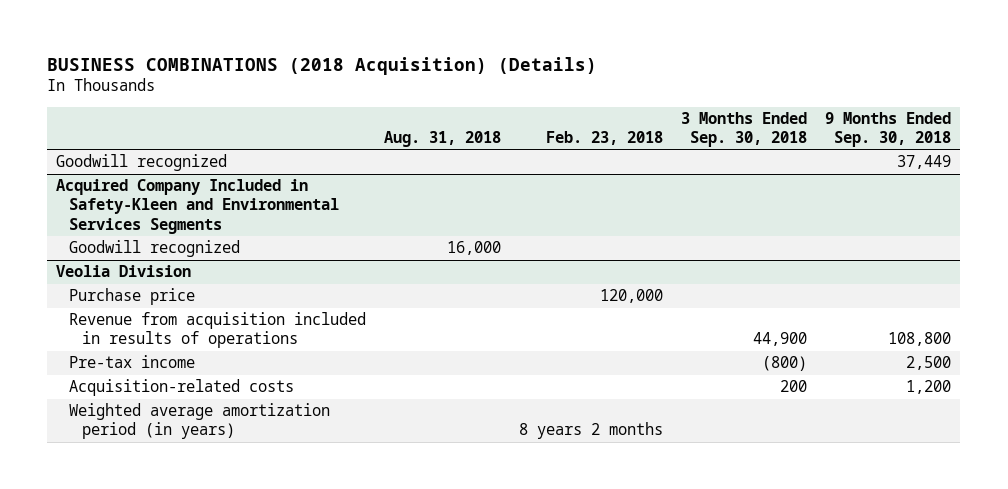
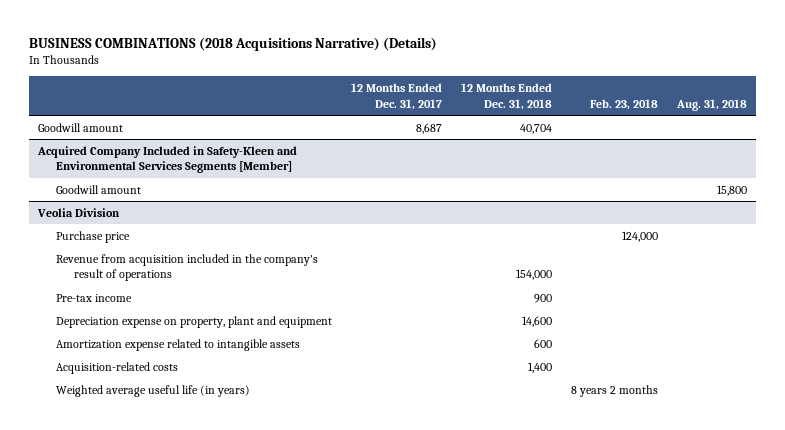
[47,56,598,75] BUSINESS COMBINATIONS (2018 Acquisition) (Details) -> [28,36,437,51] BUSINESS COMBINATIONS (2018 Acquisitions Narrative) (Details)
[681,112,808,148] 3 Months Ended Sep. 30, 2018 -> none
[825,112,952,148] 9 Months Ended Sep. 30, 2018 -> none
none -> [351,83,443,110] 12 Months Ended Dec. 31, 2017
none -> [461,83,553,110] 12 Months Ended Dec. 31, 2018
[56,154,228,172] Goodwill recognized -> [38,122,124,132] Goodwill amount
[56,179,340,234] Acquired Company Included in Safety-Kleen and Environmental Services Segments -> [37,145,298,174] Acquired Company Included in Safety-Kleen and Environmental Services Segments [Member]
[69,240,241,258] Goodwill recognized -> [56,184,142,194] Goodwill amount
[447,241,502,256] 16,000 -> [717,184,748,196] 15,800
[600,289,664,304] 120,000 -> [622,230,659,242] 124,000
[69,312,367,349] Revenue from acquisition included in results of operations -> [56,253,319,282] Revenue from acquisition included in the company's result of operations
none -> [56,315,333,328] Depreciation expense on property, plant and equipment
none -> [56,338,301,351] Amortization expense related to intangible assets
[69,403,331,440] Weighted average amortization period (in years) -> [56,384,251,397] Weighted average useful life (in years)

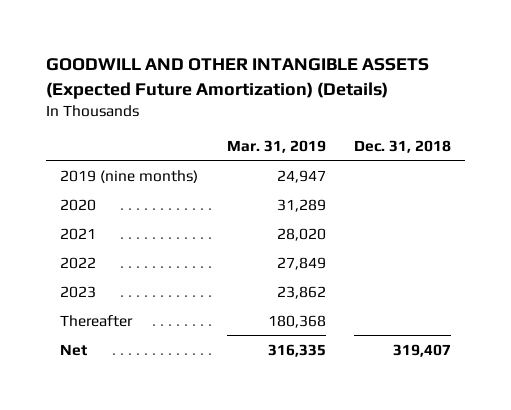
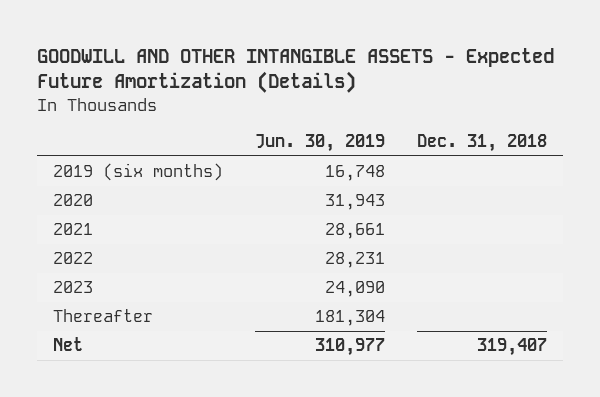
[45,58,429,99] GOODWILL AND OTHER INTANGIBLE ASSETS (Expected Future Amortization) (Details) -> [36,47,554,94] GOODWILL AND OTHER INTANGIBLE ASSETS - Expected Future Amortization (Details)
[226,139,326,153] Mar. 31, 2019 -> none
none -> [255,134,386,153] Jun. 30, 2019
[60,169,199,183] 2019 (nine months) -> [53,163,224,182] 2019 (six months)

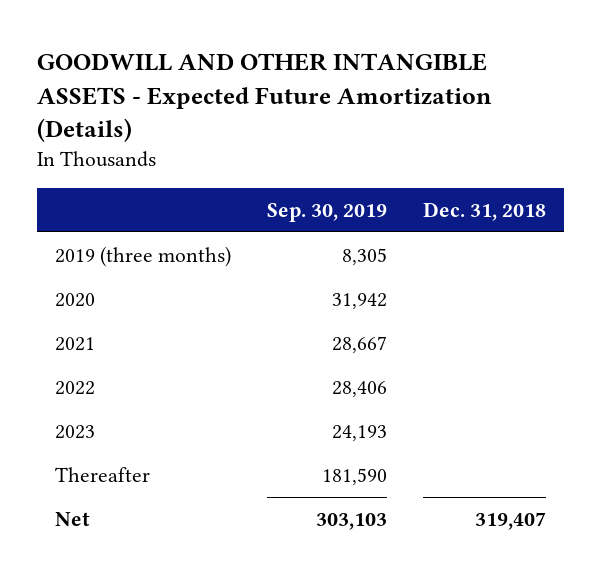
[255,134,386,153] Jun. 30, 2019 -> none
none -> [266,202,387,222] Sep. 30, 2019
[53,163,224,182] 2019 (six months) -> [54,245,231,267] 2019 (three months)

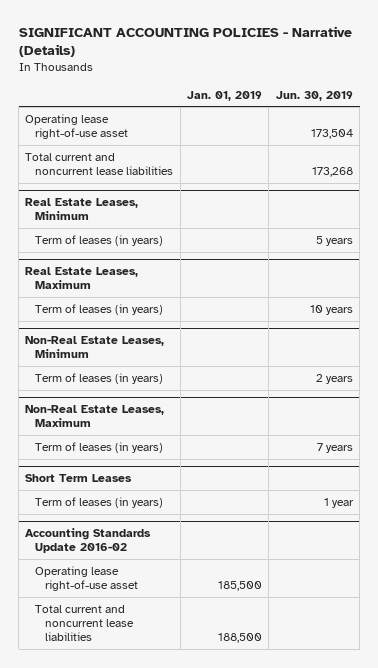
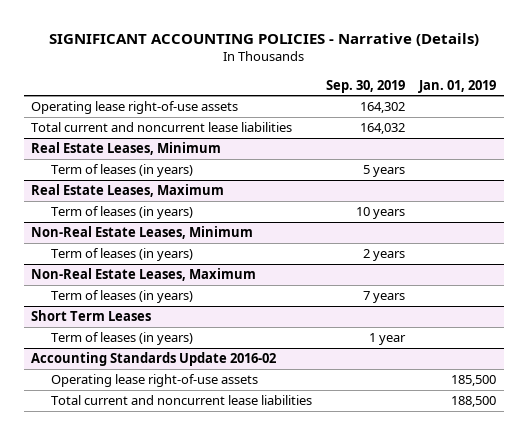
[275,90,353,101] Jun. 30, 2019 -> none
none -> [326,79,406,93] Sep. 30, 2019
[25,113,129,139] Operating lease right-of-use asset -> [30,101,238,115] Operating lease right-of-use assets
[35,565,138,591] Operating lease right-of-use asset -> [51,374,259,388] Operating lease right-of-use assets

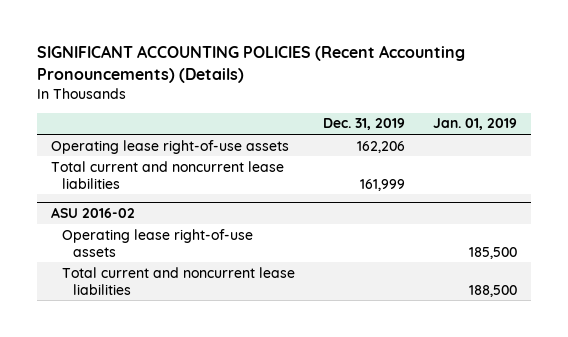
[48,32,479,46] SIGNIFICANT ACCOUNTING POLICIES - Narrative (Details) -> [36,45,465,84] SIGNIFICANT ACCOUNTING POLICIES (Recent Accounting Pronouncements) (Details)
[326,79,406,93] Sep. 30, 2019 -> none
none -> [322,118,405,131] Dec. 31, 2019
[30,142,221,156] Real Estate Leases, Minimum -> none
[51,164,194,178] Term of leases (in years) -> none
[30,184,224,198] Real Estate Leases, Maximum -> none
[51,206,194,220] Term of leases (in years) -> none
[30,226,253,240] Non-Real Estate Leases, Minimum -> none
[51,248,194,262] Term of leases (in years) -> none
[30,268,256,282] Non-Real Estate Leases, Maximum -> none
[51,290,194,304] Term of leases (in years) -> none
[30,310,151,322] Short Term Leases -> none
[51,332,194,346] Term of leases (in years) -> none
[30,352,276,367] Accounting Standards Update 2016-02 -> [50,207,135,219] ASU 2016-02

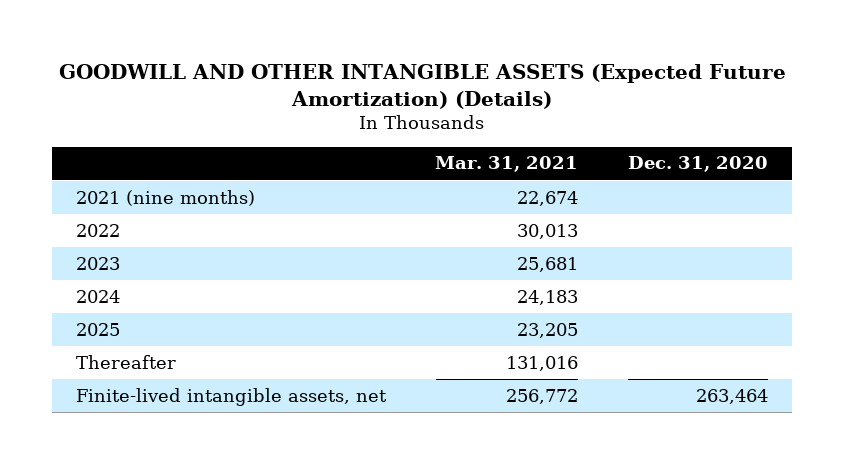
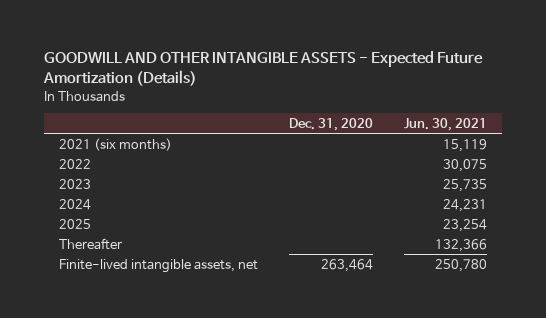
[59,63,787,109] GOODWILL AND OTHER INTANGIBLE ASSETS (Expected Future Amortization) (Details) -> [42,51,483,87] GOODWILL AND OTHER INTANGIBLE ASSETS - Expected Future Amortization (Details)
[435,156,579,173] Mar. 31, 2021 -> none
none -> [403,117,487,131] Jun. 30, 2021
[76,189,256,206] 2021 (nine months) -> [59,137,173,151] 2021 (six months)

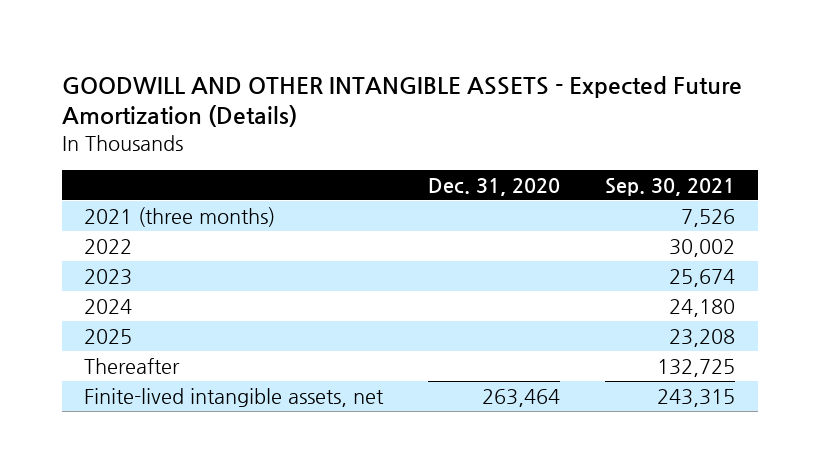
[403,117,487,131] Jun. 30, 2021 -> none
none -> [605,177,736,196] Sep. 30, 2021
[59,137,173,151] 2021 (six months) -> [84,206,276,227] 2021 (three months)

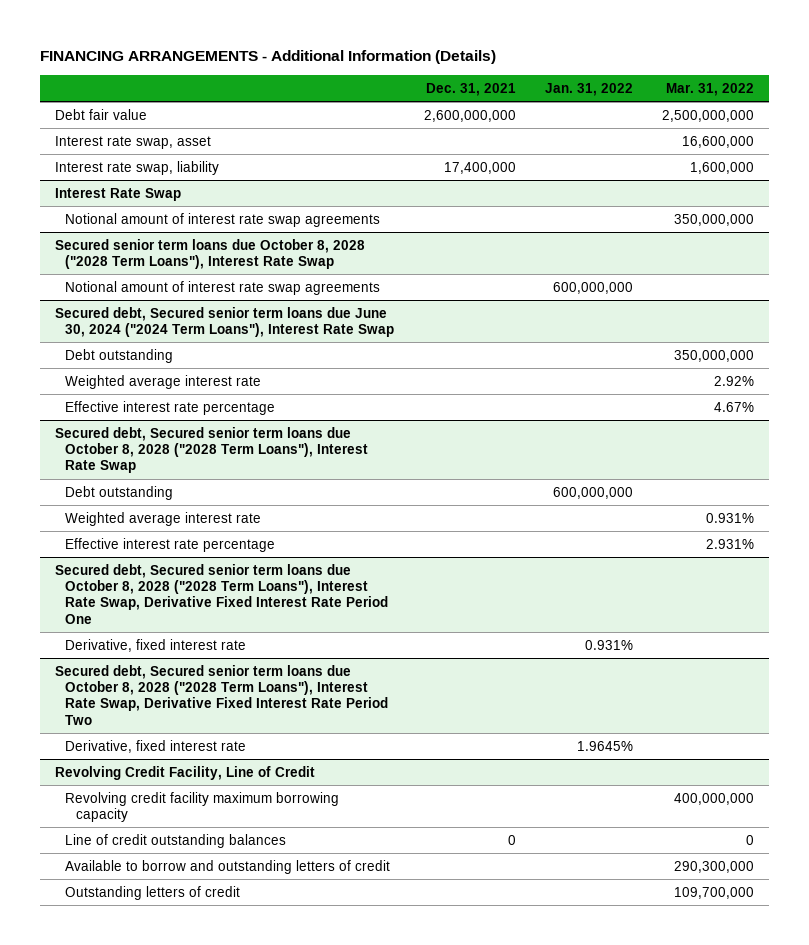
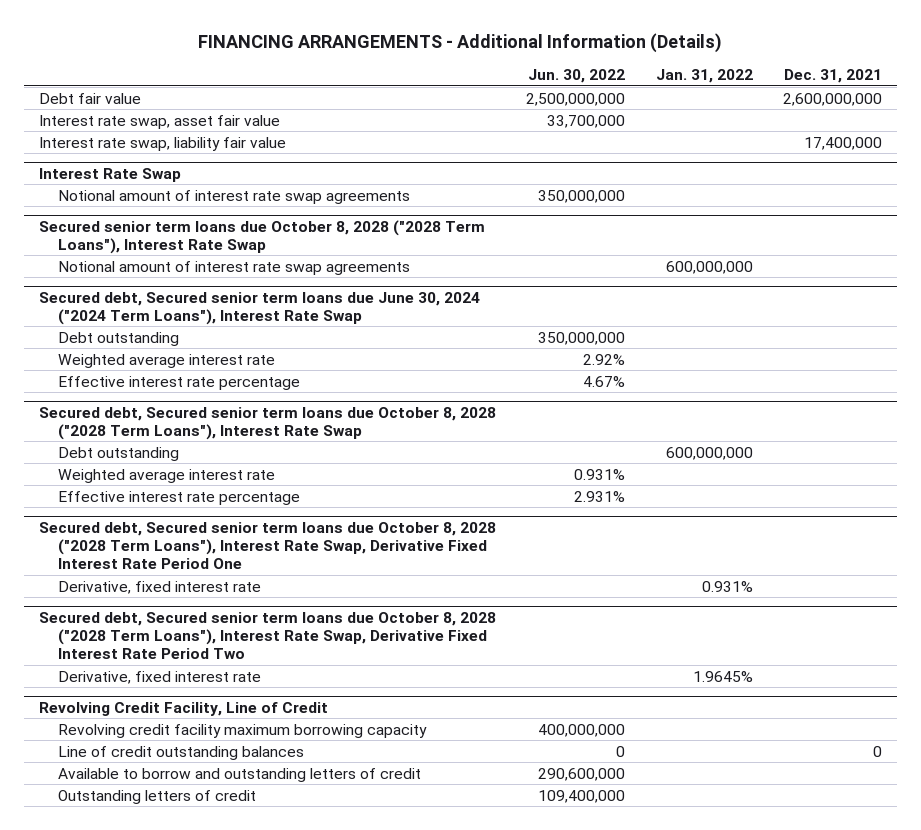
[666,82,755,96] Mar. 31, 2022 -> none
none -> [528,69,626,84] Jun. 30, 2022
[54,135,211,149] Interest rate swap, asset -> [39,114,281,129] Interest rate swap, asset fair value
[54,160,219,175] Interest rate swap, liability -> [39,136,287,151] Interest rate swap, liability fair value

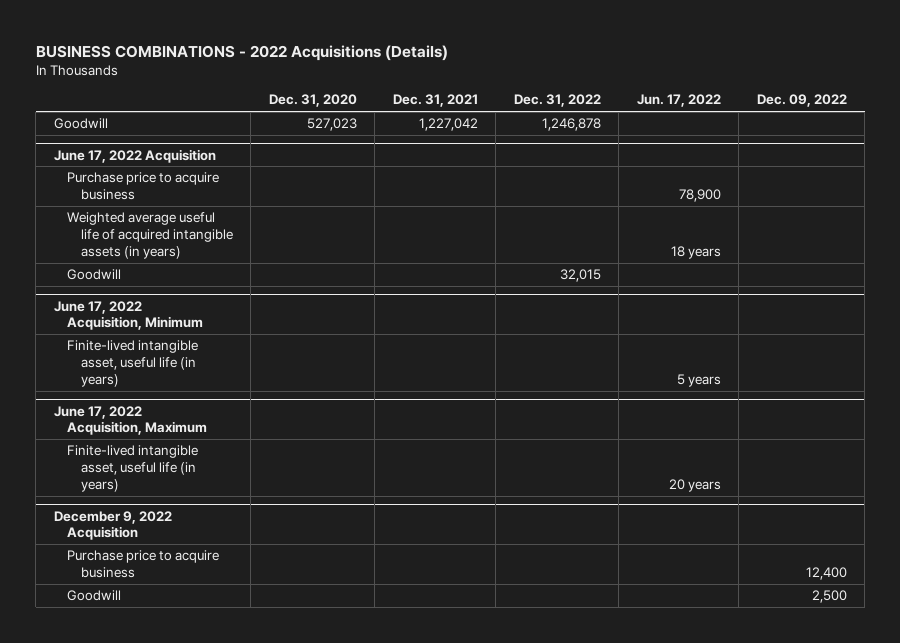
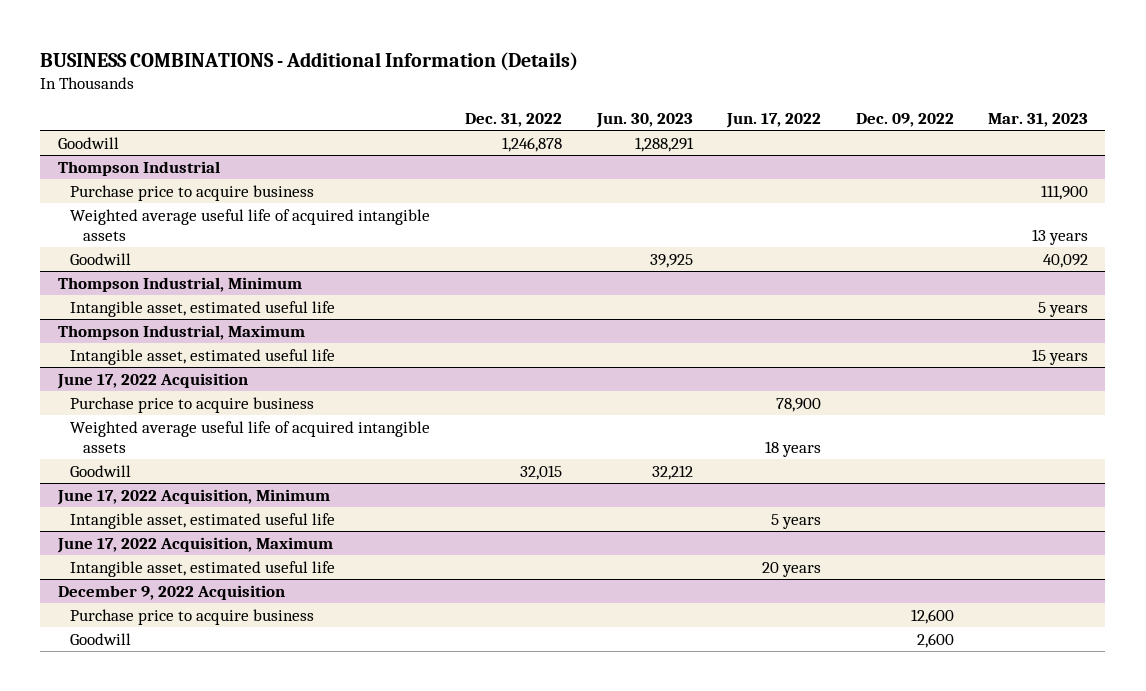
[35,44,448,61] BUSINESS COMBINATIONS - 2022 Acquisitions (Details) -> [40,51,579,71] BUSINESS COMBINATIONS - Additional Information (Details)
[268,94,357,108] Dec. 31, 2020 -> none
[392,94,478,108] Dec. 31, 2021 -> none
none -> [595,113,693,129] Jun. 30, 2023
none -> [988,113,1089,128] Mar. 31, 2023
none -> [57,160,220,176] Thompson Industrial
none -> [70,184,315,201] Purchase price to acquire business
none -> [70,208,431,241] Weighted average useful life of acquired intangible assets
none -> [70,252,132,265] Goodwill
none -> [57,276,302,292] Thompson Industrial, Minimum
none -> [70,300,336,317] Intangible asset, estimated useful life
none -> [57,324,305,340] Thompson Industrial, Maximum
none -> [70,348,336,365] Intangible asset, estimated useful life
[67,212,233,259] Weighted average useful life of acquired intangible assets (in years) -> [70,420,431,453] Weighted average useful life of acquired intangible assets
[67,340,199,387] Finite-lived intangible asset, useful life (in years) -> [70,512,336,529] Intangible asset, estimated useful life
[67,445,199,492] Finite-lived intangible asset, useful life (in years) -> [70,560,336,577] Intangible asset, estimated useful life
[805,567,847,581] 12,400 -> [910,608,954,624] 12,600
[811,590,847,604] 2,500 -> [916,632,954,648] 2,600

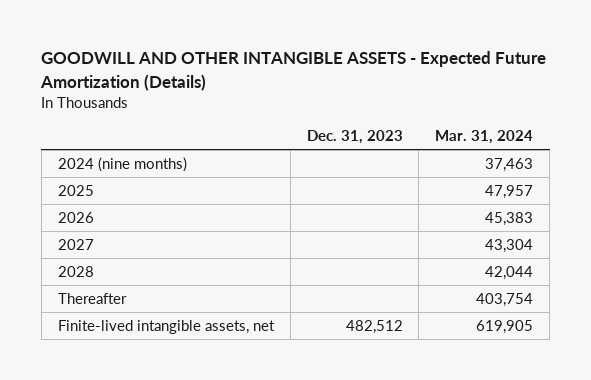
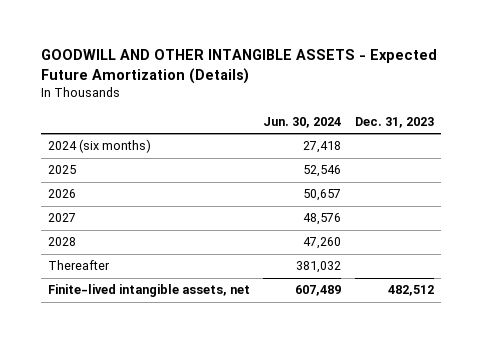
[435,130,534,145] Mar. 31, 2024 -> none
none -> [263,117,342,129] Jun. 30, 2024
[57,156,187,172] 2024 (nine months) -> [47,139,151,154] 2024 (six months)

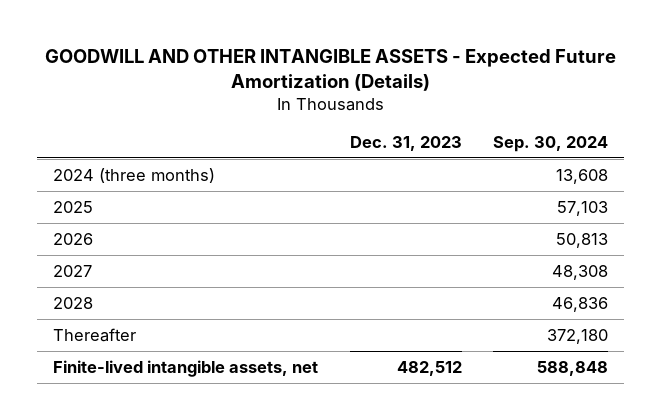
[263,117,342,129] Jun. 30, 2024 -> none
none -> [493,135,609,152] Sep. 30, 2024
[47,139,151,154] 2024 (six months) -> [53,167,216,183] 2024 (three months)

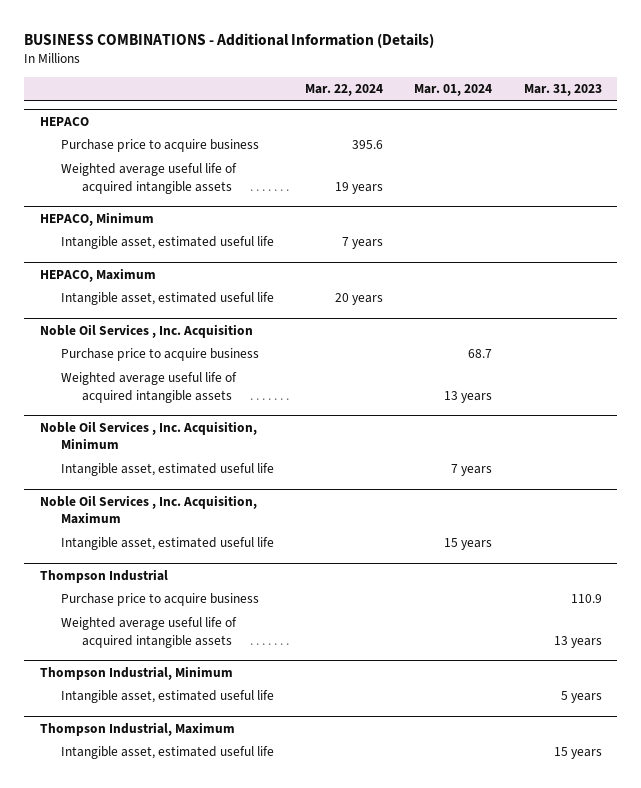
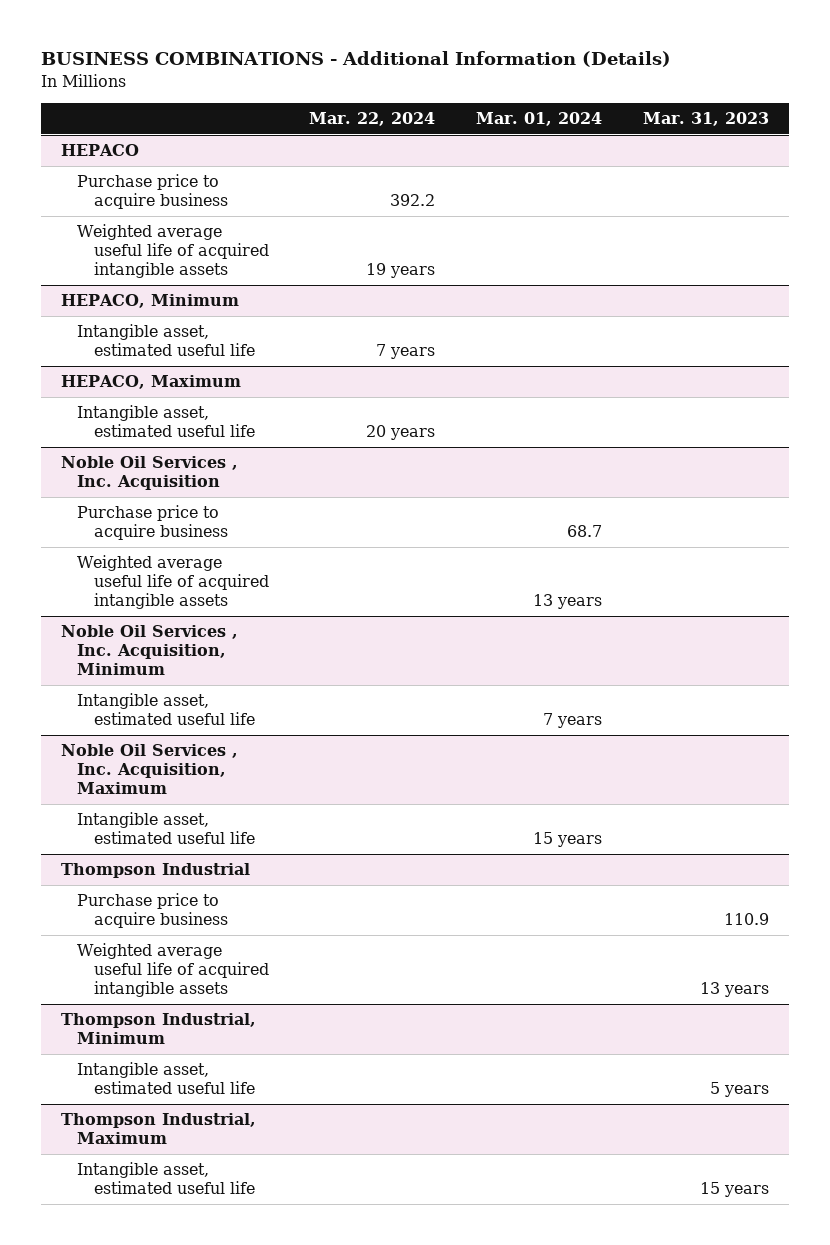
[351,140,383,150] 395.6 -> [390,194,436,207] 392.2

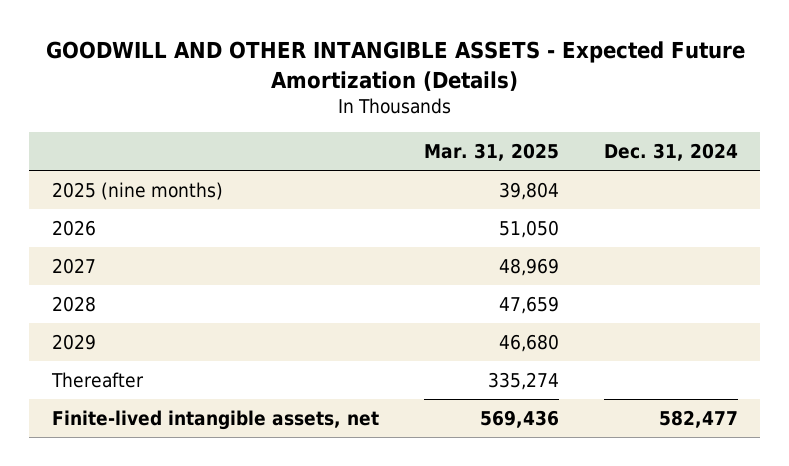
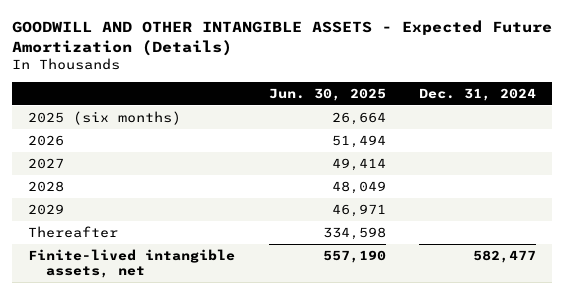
[423,142,559,161] Mar. 31, 2025 -> none
none -> [268,87,386,101] Jun. 30, 2025
[51,182,223,201] 2025 (nine months) -> [28,110,182,125] 2025 (six months)

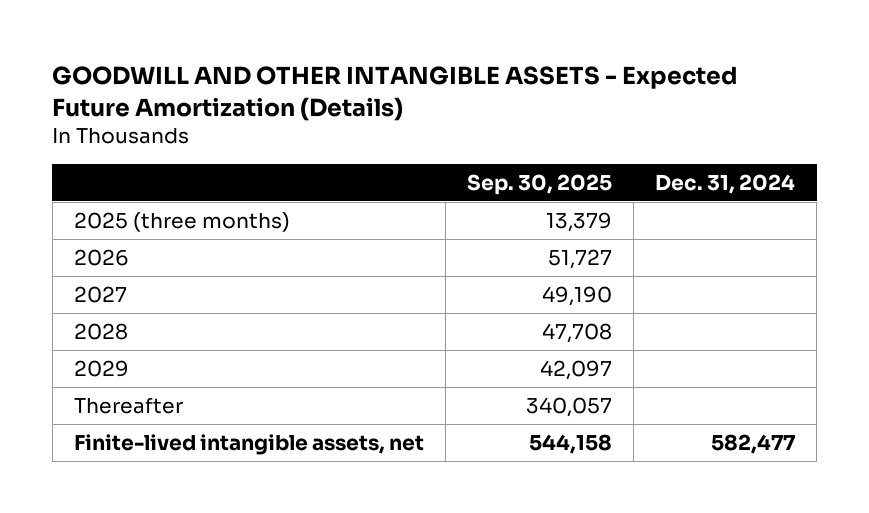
[268,87,386,101] Jun. 30, 2025 -> none
none -> [467,173,613,195] Sep. 30, 2025
[28,110,182,125] 2025 (six months) -> [74,212,291,233] 2025 (three months)

